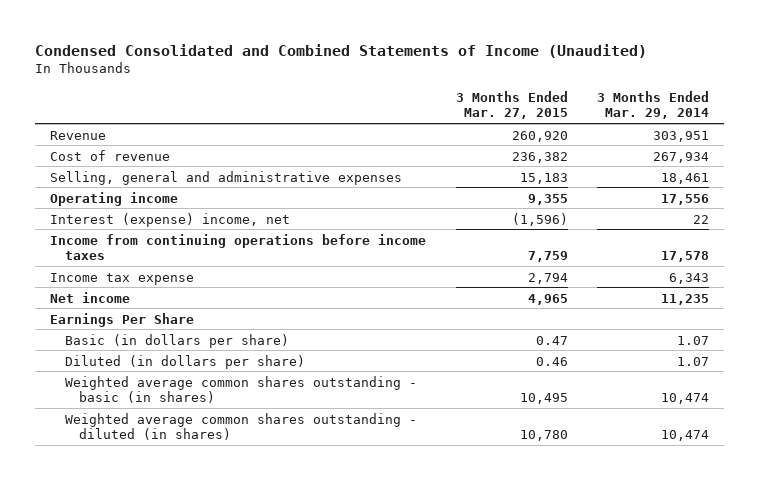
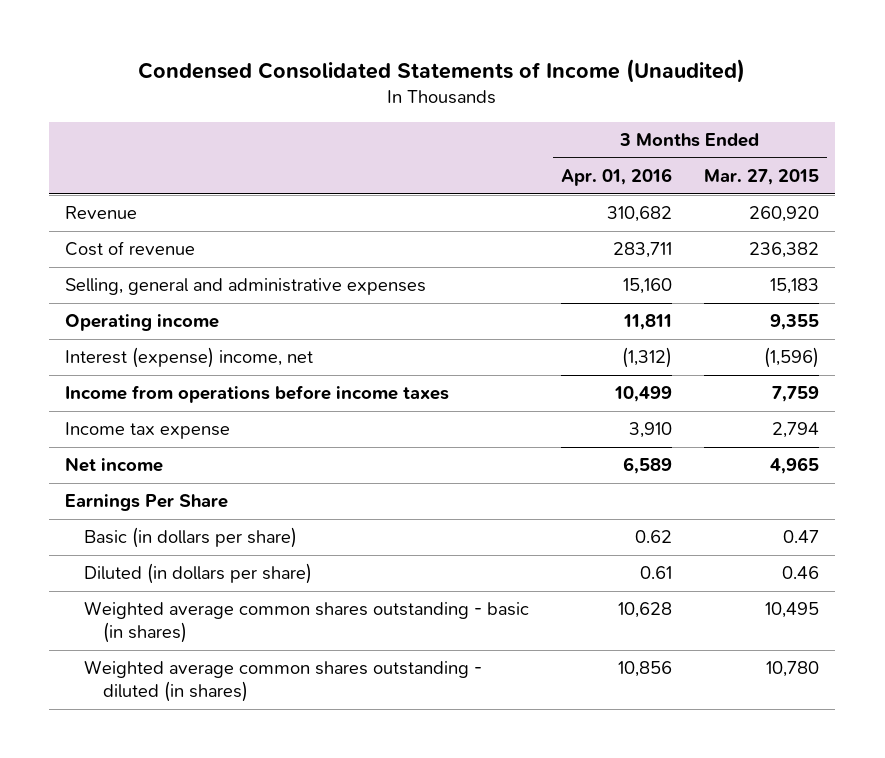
[35,43,648,58] Condensed Consolidated and Combined Statements of Income (Unaudited) -> [138,59,746,84] Condensed Consolidated Statements of Income (Unaudited)
[597,90,710,120] 3 Months Ended Mar. 29, 2014 -> none
none -> [561,168,673,187] Apr. 01, 2016
[50,233,427,260] Income from continuing operations before income taxes -> [65,385,450,404] Income from operations before income taxes

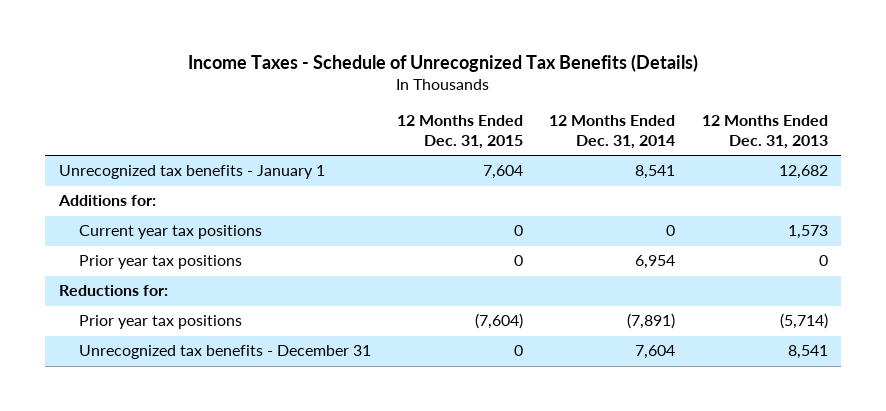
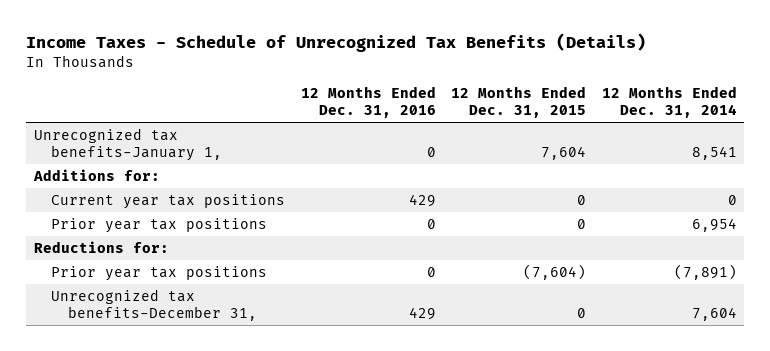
[701,115,828,149] 12 Months Ended Dec. 31, 2013 -> none
none -> [300,86,436,119] 12 Months Ended Dec. 31, 2016
[58,165,325,180] Unrecognized tax benefits - January 1 -> [33,128,223,161] Unrecognized tax benefits-January 1,
[78,345,371,360] Unrecognized tax benefits - December 31 -> [51,289,258,321] Unrecognized tax benefits-December 31,

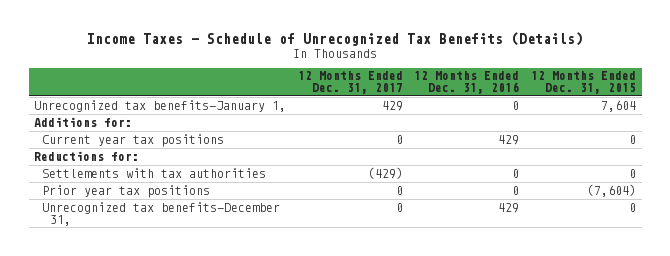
[601,86,737,119] 12 Months Ended Dec. 31, 2014 -> none
none -> [297,71,403,95] 12 Months Ended Dec. 31, 2017
[51,218,268,234] Prior year tax positions -> none
none -> [42,167,267,178] Settlements with tax authorities

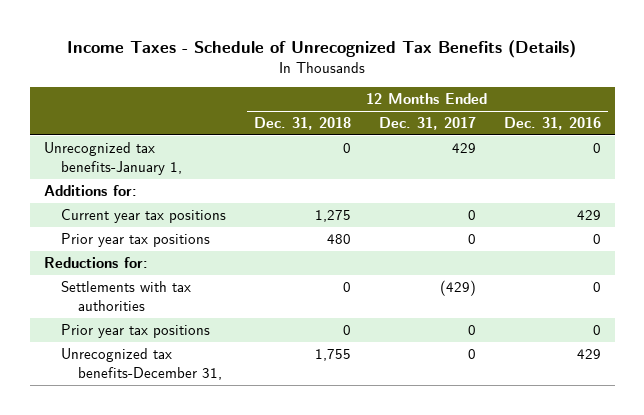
[530,71,636,95] 12 Months Ended Dec. 31, 2015 -> none
none -> [253,117,351,131] Dec. 31, 2018
none -> [61,233,211,248] Prior year tax positions

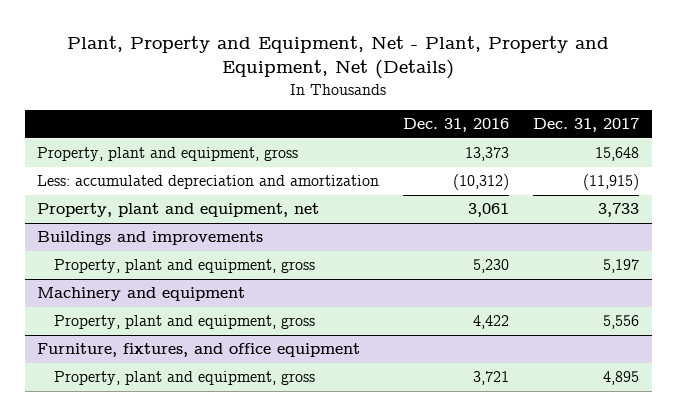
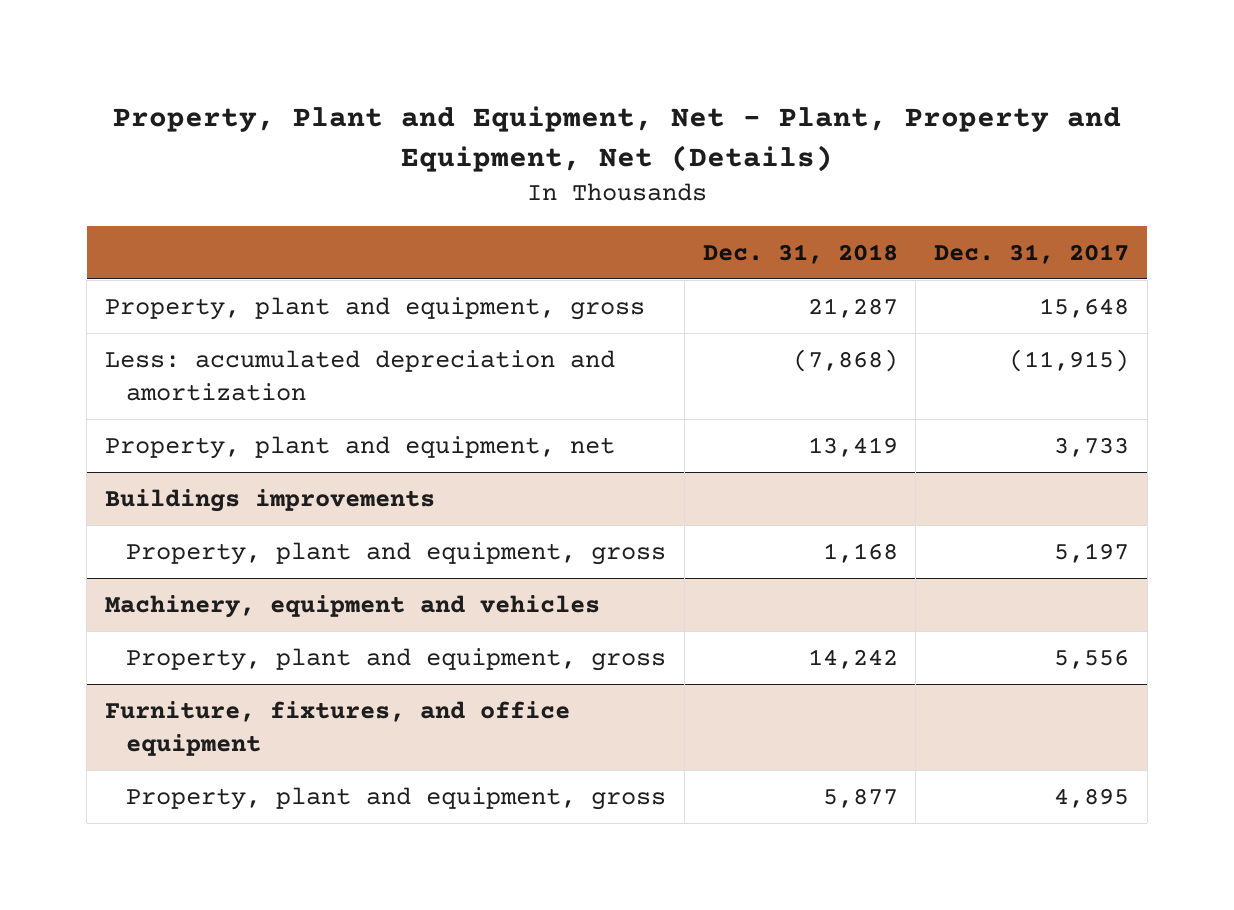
[67,35,610,80] Plant, Property and Equipment, Net - Plant, Property and Equipment, Net (Details) -> [113,106,1122,173] Property, Plant and Equipment, Net - Plant, Property and Equipment, Net (Details)
[403,118,510,133] Dec. 31, 2016 -> none
none -> [702,243,898,264] Dec. 31, 2018
[36,231,263,246] Buildings and improvements -> [105,488,436,512] Buildings improvements
[36,287,245,302] Machinery and equipment -> [105,594,601,618] Machinery, equipment and vehicles

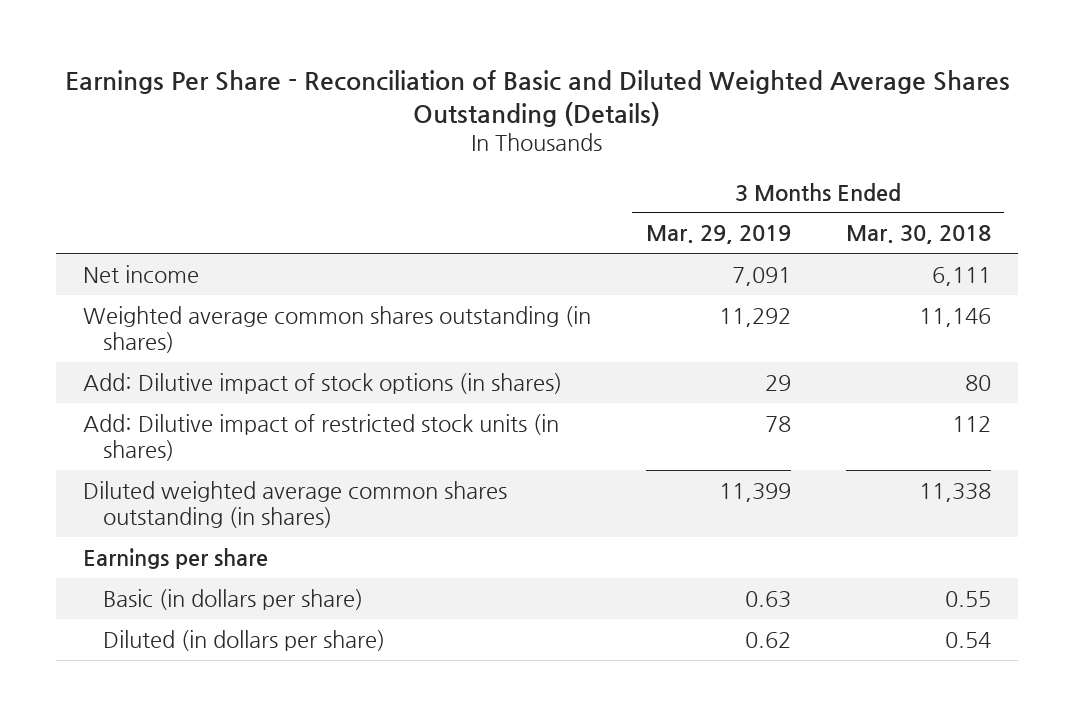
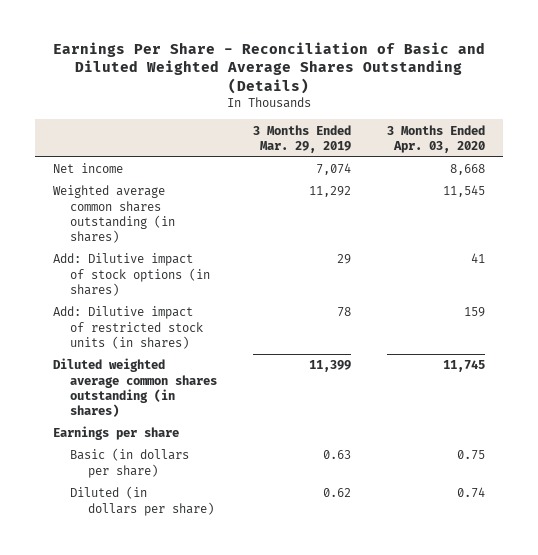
[845,225,991,245] Mar. 30, 2018 -> none
none -> [387,124,486,153] 3 Months Ended Apr. 03, 2020
[731,266,791,286] 7,091 -> [316,163,352,176] 7,074

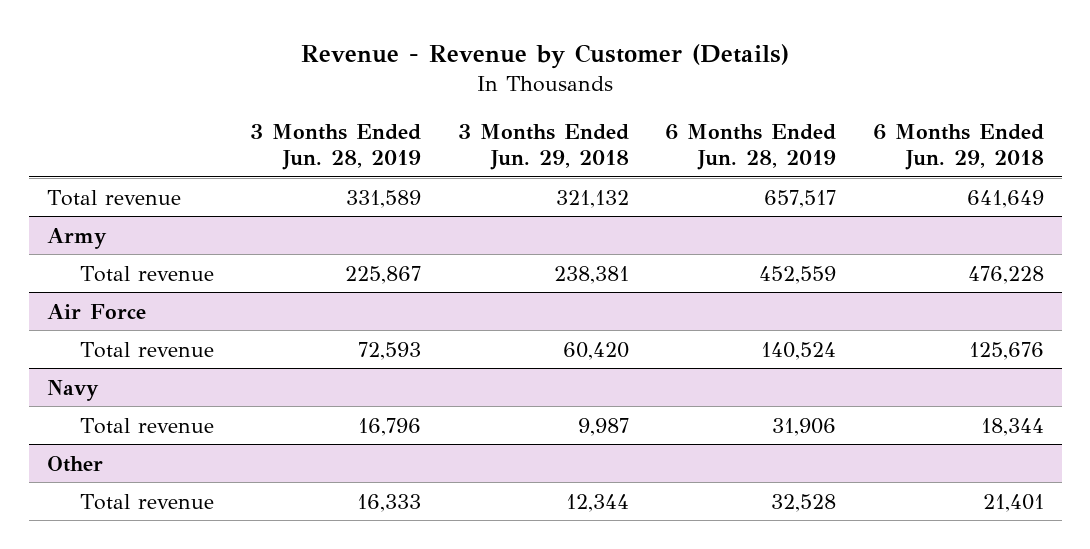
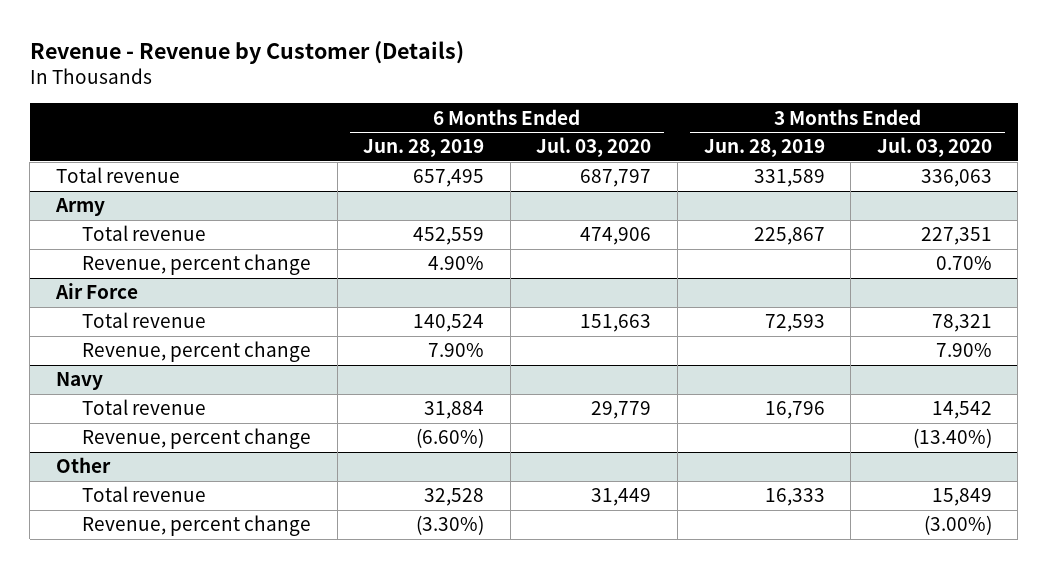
[457,123,629,170] 3 Months Ended Jun. 29, 2018 -> none
[872,123,1044,170] 6 Months Ended Jun. 29, 2018 -> none
none -> [536,137,652,158] Jul. 03, 2020
none -> [876,137,992,158] Jul. 03, 2020
[764,189,837,208] 657,517 -> [413,169,485,188] 657,495
none -> [82,254,312,276] Revenue, percent change
none -> [82,341,312,363] Revenue, percent change
[772,417,837,436] 31,906 -> [424,401,485,420] 31,884
none -> [82,428,312,450] Revenue, percent change
none -> [82,515,312,537] Revenue, percent change

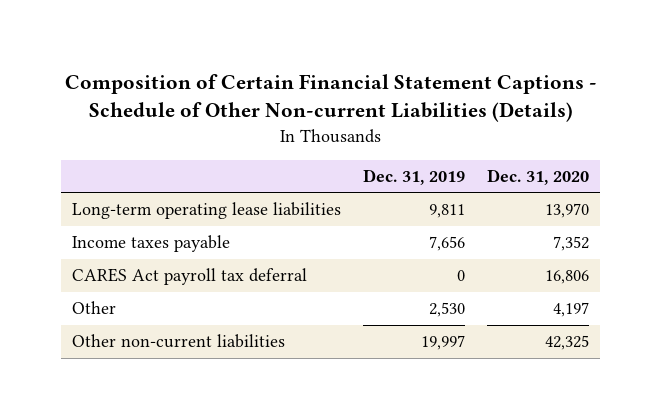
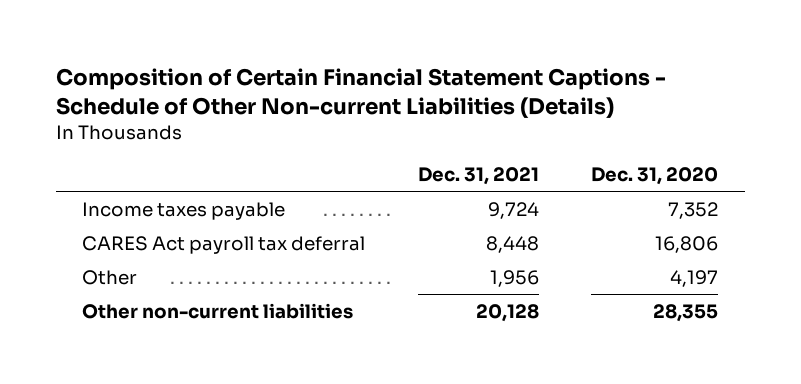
[363,169,466,186] Dec. 31, 2019 -> none
none -> [417,166,539,185] Dec. 31, 2021
[71,202,341,220] Long-term operating lease liabilities -> none
[545,335,590,351] 42,325 -> [653,303,719,322] 28,355

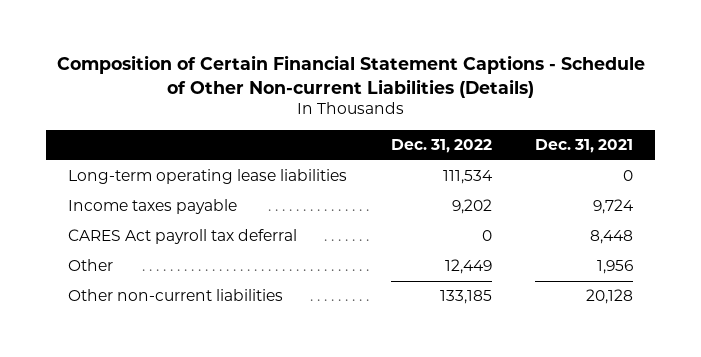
[591,166,719,185] Dec. 31, 2020 -> none
none -> [390,139,492,154] Dec. 31, 2022
none -> [67,169,347,185] Long-term operating lease liabilities

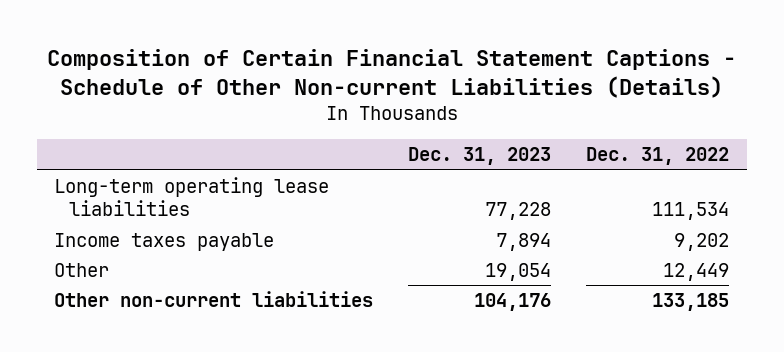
[535,139,634,154] Dec. 31, 2021 -> none
none -> [408,147,552,166] Dec. 31, 2023
[67,229,297,245] CARES Act payroll tax deferral -> none

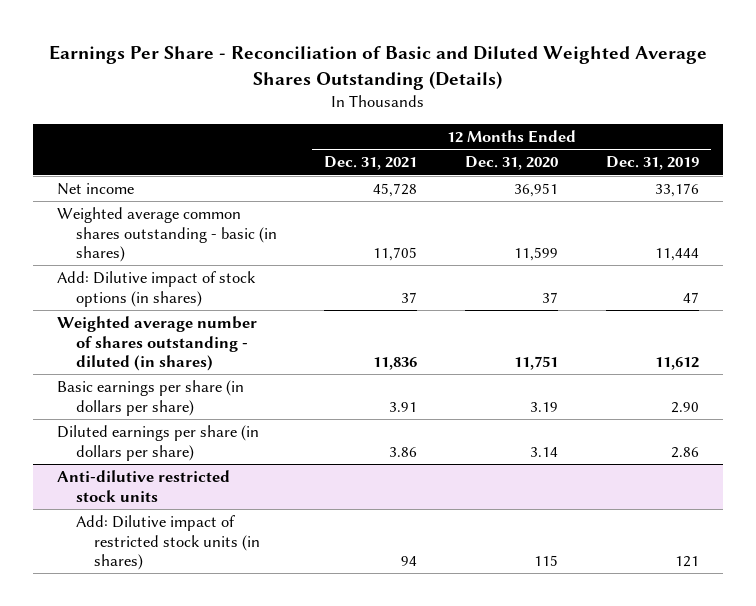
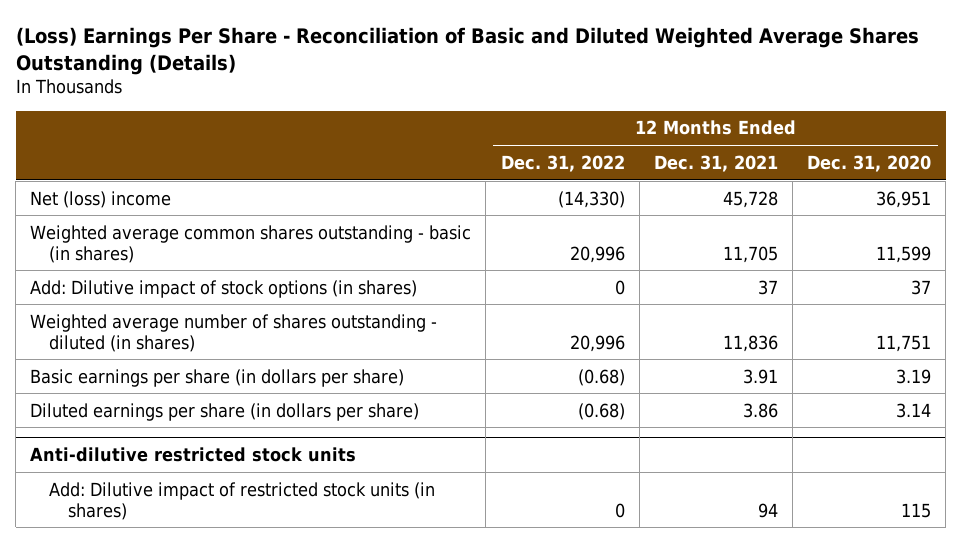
[48,44,707,90] Earnings Per Share - Reconciliation of Basic and Diluted Weighted Average Shares Outstanding (Details) -> [15,26,919,75] (Loss) Earnings Per Share - Reconciliation of Basic and Diluted Weighted Average Shares Outstanding (Details)
[605,156,699,171] Dec. 31, 2019 -> none
none -> [500,154,625,172] Dec. 31, 2022
[57,183,135,196] Net income -> [30,190,172,208] Net (loss) income

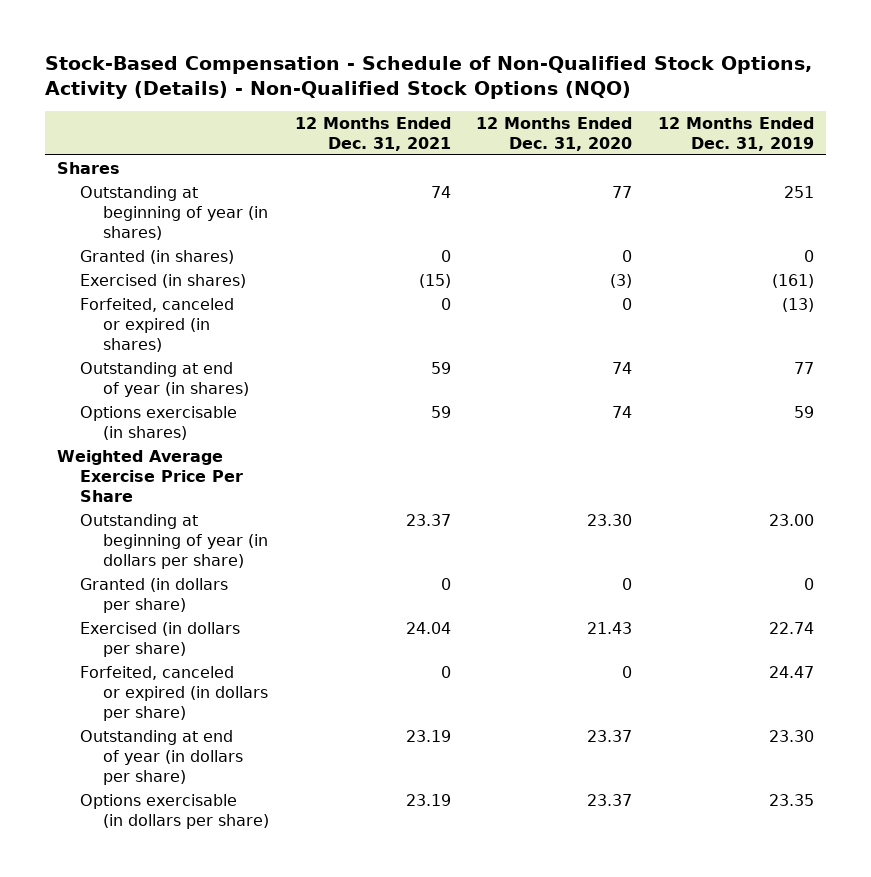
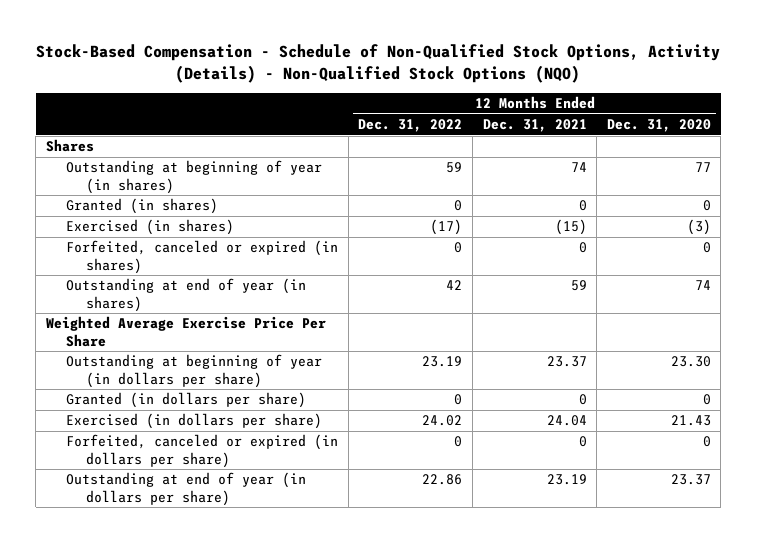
[657,116,814,151] 12 Months Ended Dec. 31, 2019 -> none
none -> [358,119,463,133] Dec. 31, 2022
[80,406,238,440] Options exercisable (in shares) -> none
[80,794,270,829] Options exercisable (in dollars per share) -> none

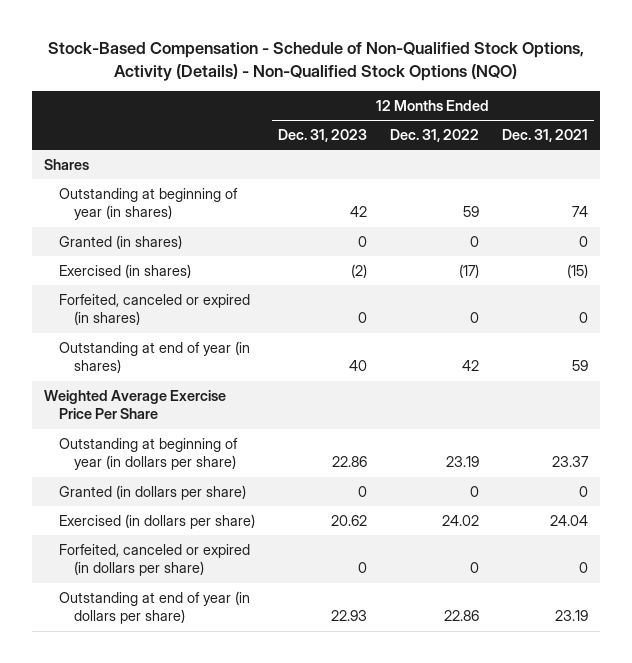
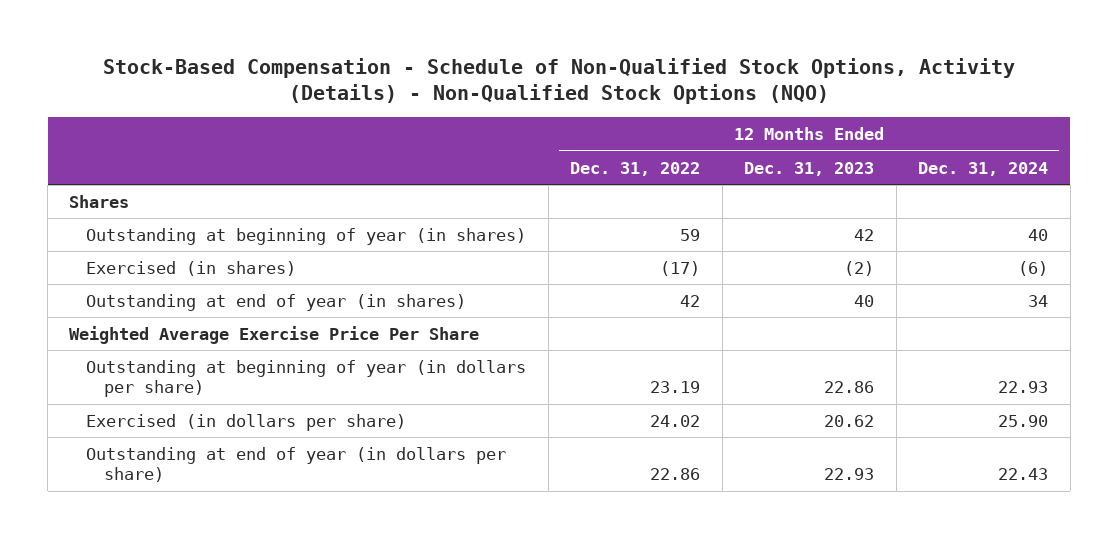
[502,129,589,143] Dec. 31, 2021 -> none
none -> [918,161,1049,176] Dec. 31, 2024
[58,234,182,249] Granted (in shares) -> none
[58,293,250,326] Forfeited, canceled or expired (in shares) -> none
[58,484,246,500] Granted (in dollars per share) -> none
[58,543,250,577] Forfeited, canceled or expired (in dollars per share) -> none

